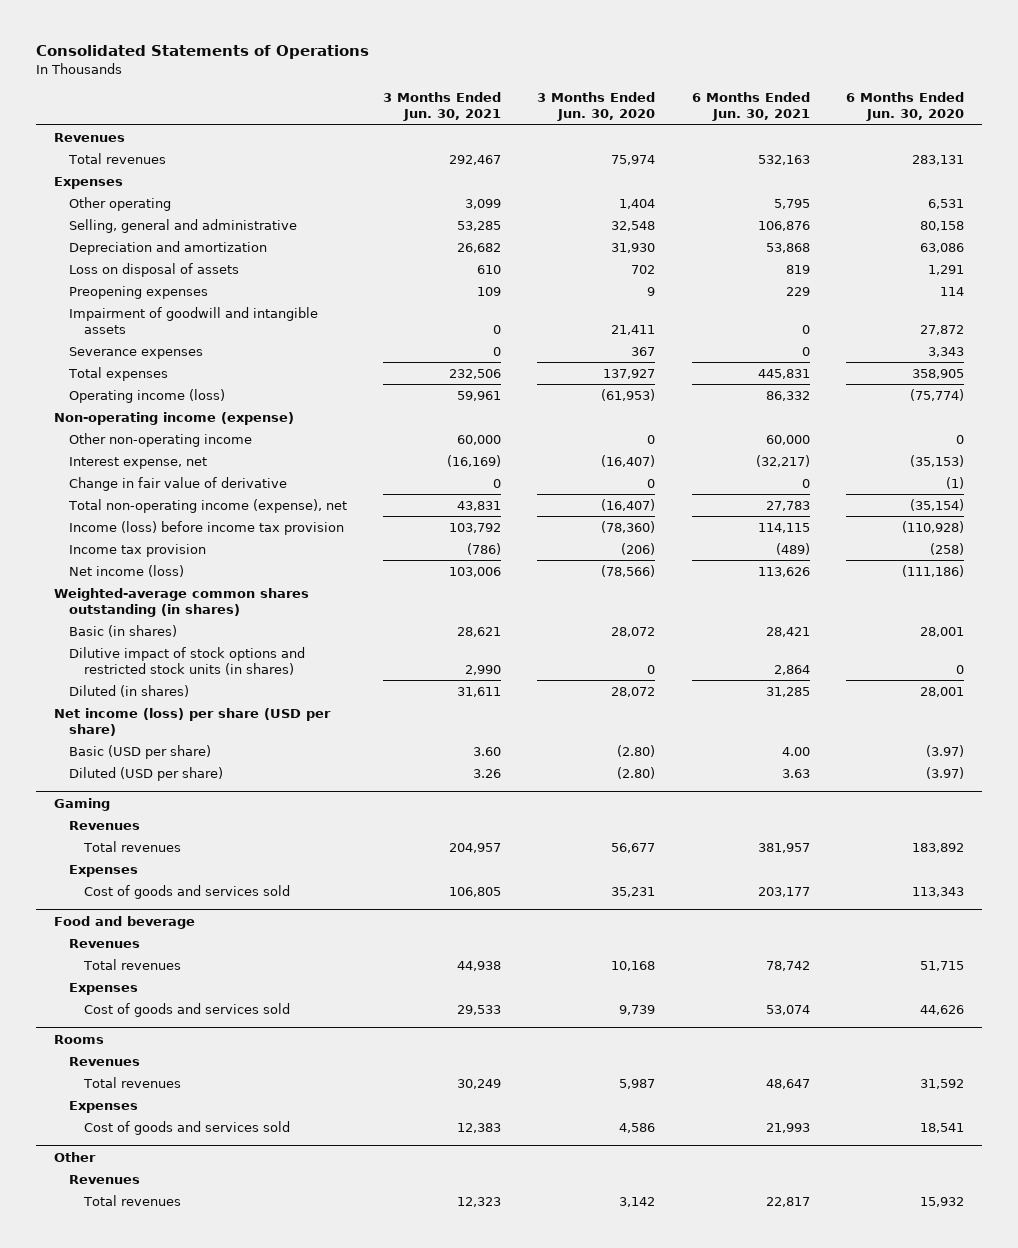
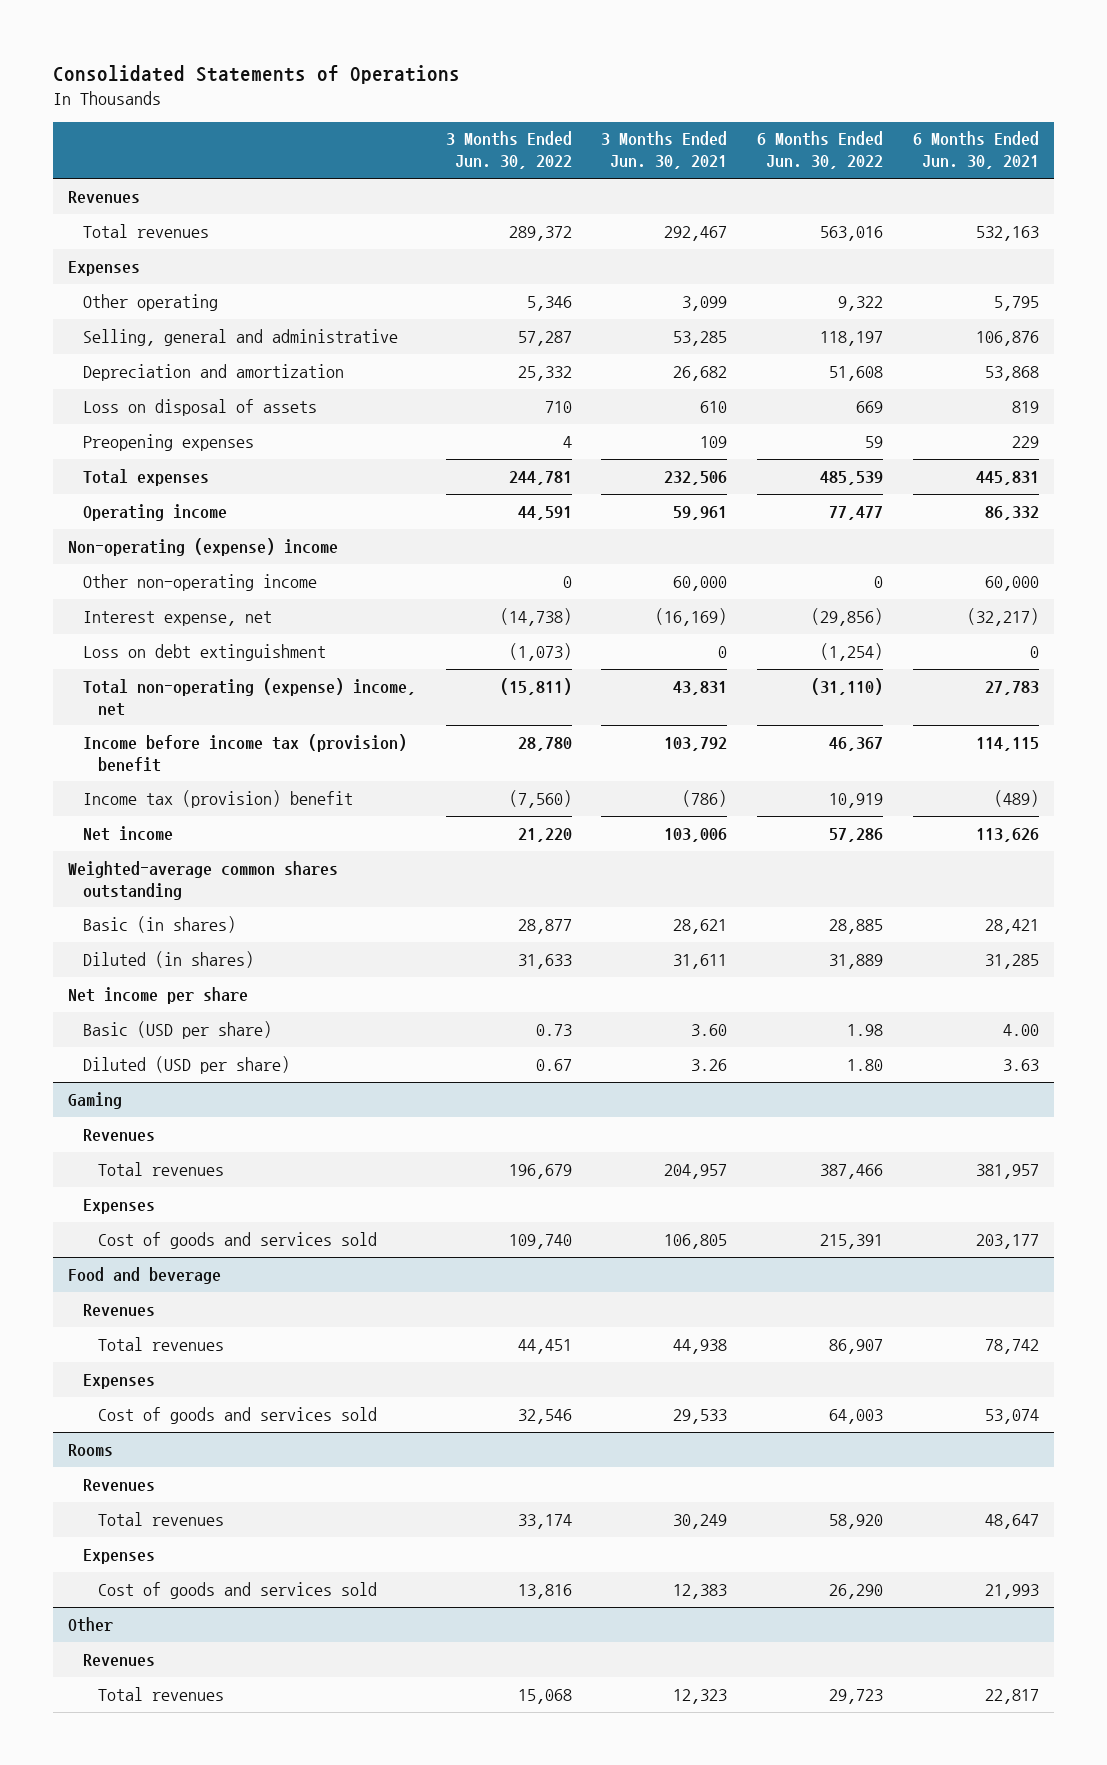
[537,92,656,122] 3 Months Ended Jun. 30, 2020 -> none
[845,92,964,122] 6 Months Ended Jun. 30, 2020 -> none
none -> [445,131,572,170] 3 Months Ended Jun. 30, 2022
none -> [757,131,884,170] 6 Months Ended Jun. 30, 2022
[69,306,319,334] Impairment of goodwill and intangible assets -> none
[69,346,204,359] Severance expenses -> none
[69,388,226,403] Operating income (loss) -> [82,503,227,521] Operating income
[54,411,295,425] Non-operating income (expense) -> [67,537,338,556] Non-operating (expense) income
[69,476,288,491] Change in fair value of derivative -> none
none -> [82,643,326,661] Loss on debt extinguishment
[68,498,348,513] Total non-operating income (expense), net -> [82,677,416,716] Total non-operating (expense) income, net
[69,520,345,535] Income (loss) before income tax provision -> [82,733,407,772] Income before income tax (provision) benefit
[69,543,207,557] Income tax provision -> [82,789,353,808] Income tax (provision) benefit
[69,564,185,577] Net income (loss) -> [82,825,173,841] Net income
[54,587,310,617] Weighted-average common shares outstanding (in shares) -> [67,860,338,900] Weighted-average common shares outstanding
[69,646,306,675] Dilutive impact of stock options and restricted stock units (in shares) -> none
[54,707,332,736] Net income (loss) per share (USD per share) -> [67,986,248,1004] Net income per share

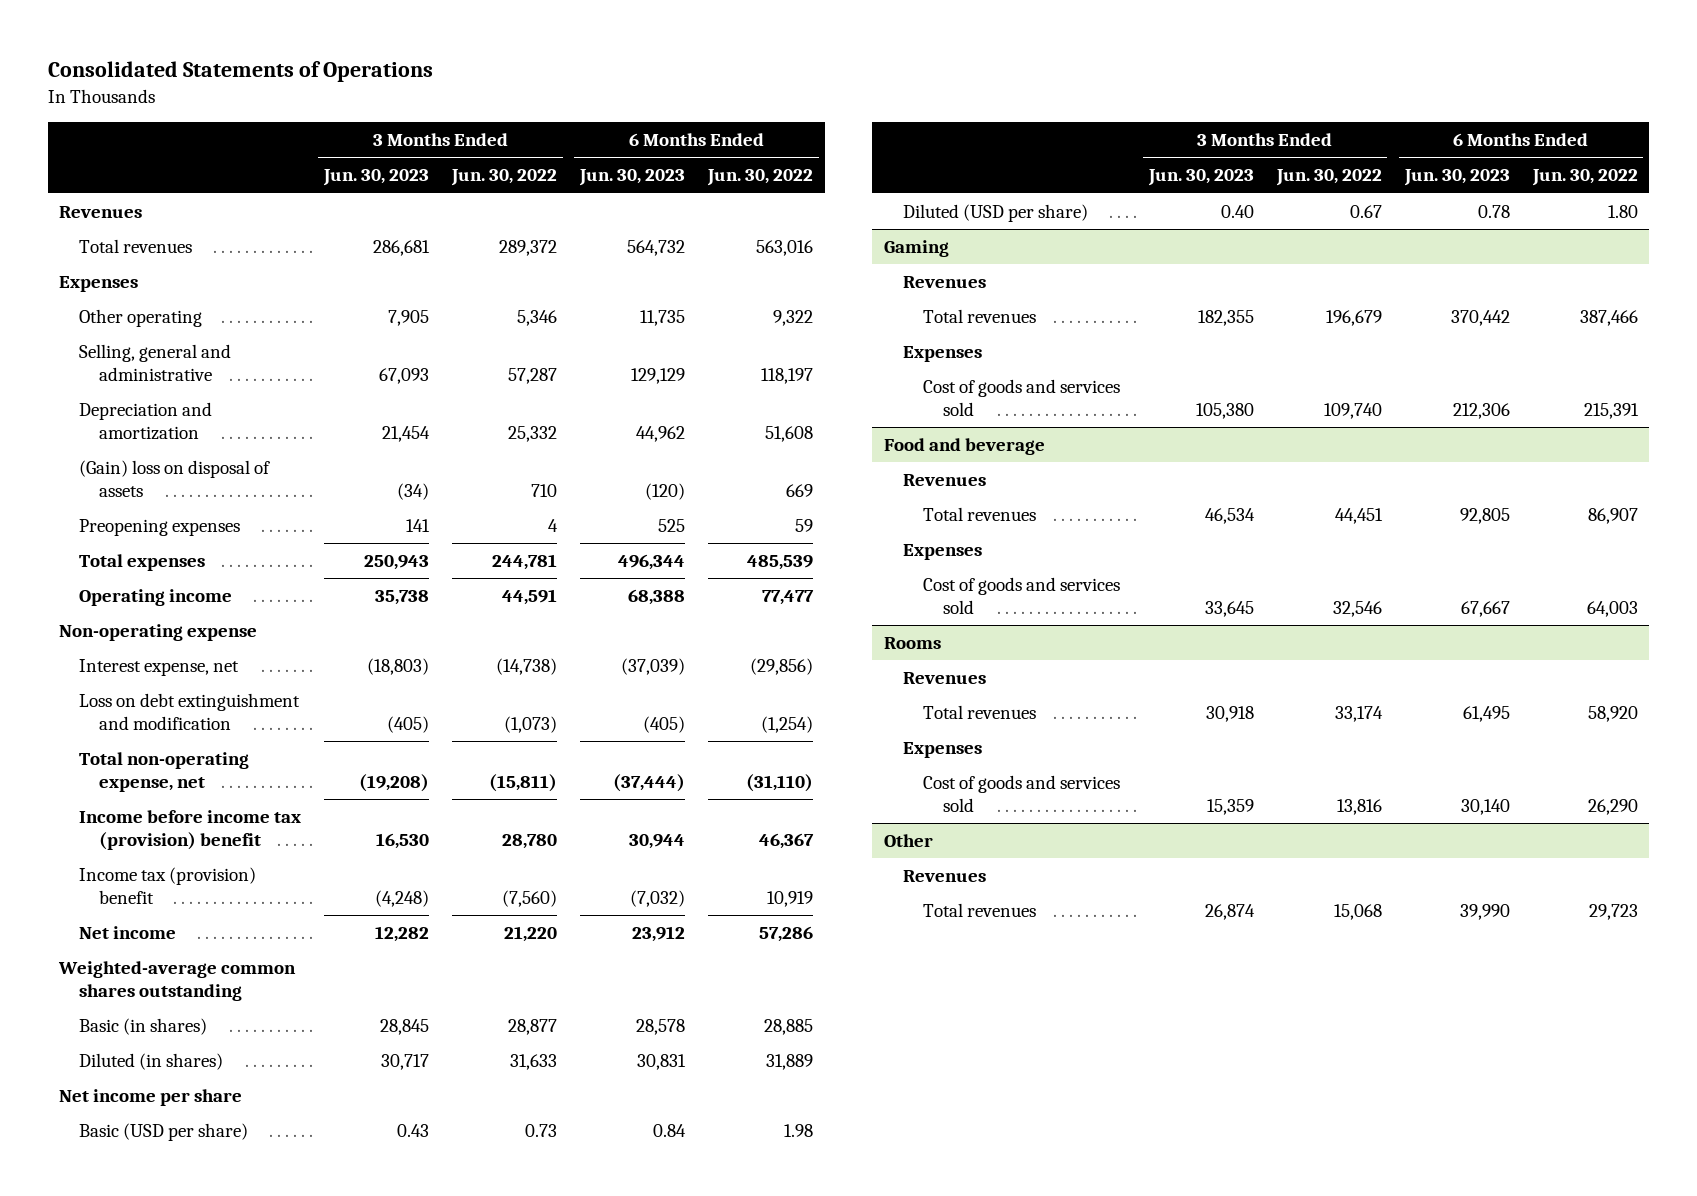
[601,131,728,170] 3 Months Ended Jun. 30, 2021 -> none
[913,131,1040,170] 6 Months Ended Jun. 30, 2021 -> none
none -> [323,169,430,187] Jun. 30, 2023
none -> [579,169,686,187] Jun. 30, 2023
[82,398,317,416] Loss on disposal of assets -> [78,460,270,497] (Gain) loss on disposal of assets
[82,573,317,591] Other non-operating income -> none
[67,537,338,556] Non-operating (expense) income -> [59,624,258,642] Non-operating expense
[82,643,326,661] Loss on debt extinguishment -> [78,693,300,730] Loss on debt extinguishment and modification
[82,677,416,716] Total non-operating (expense) income, net -> [78,752,249,792] Total non-operating expense, net

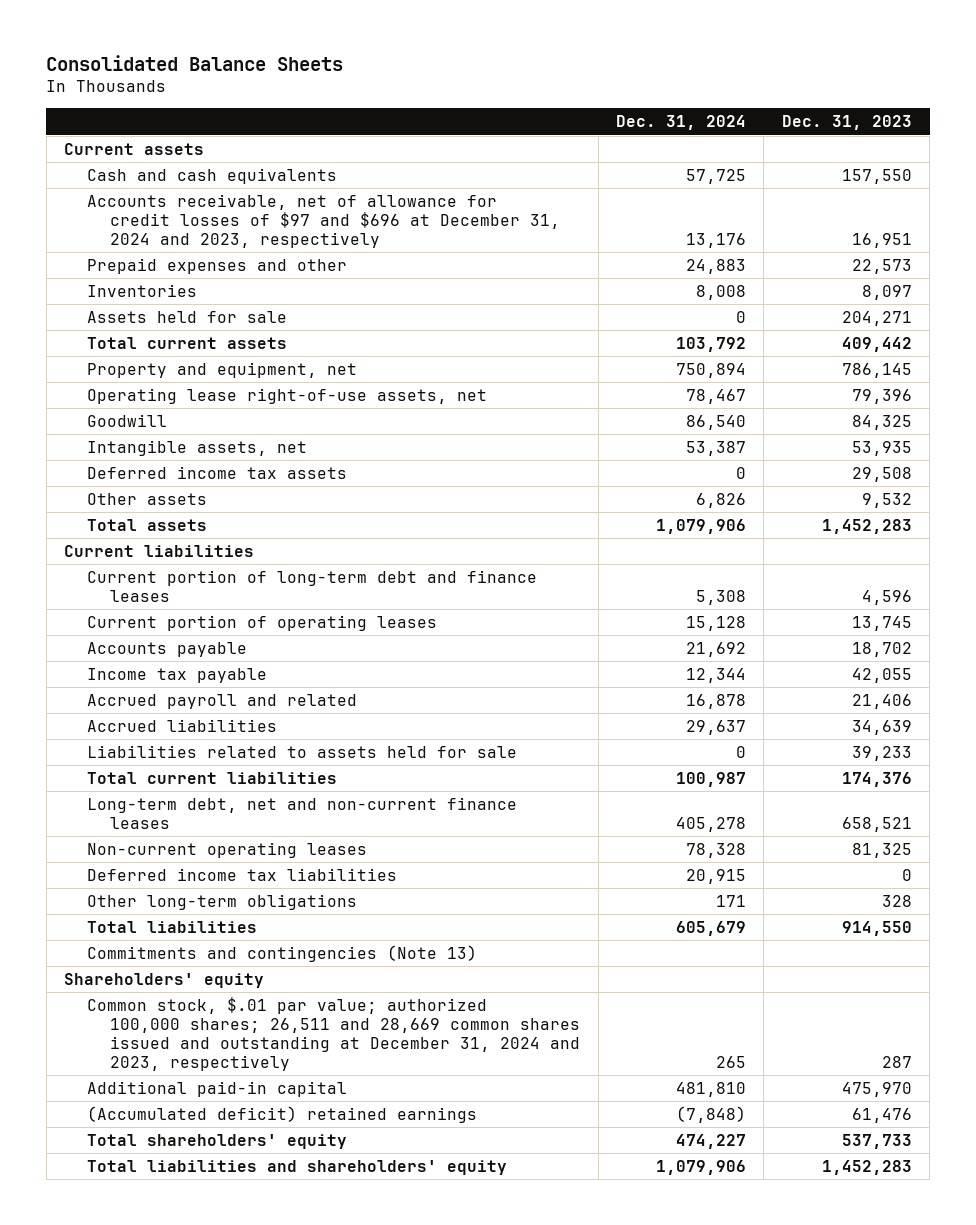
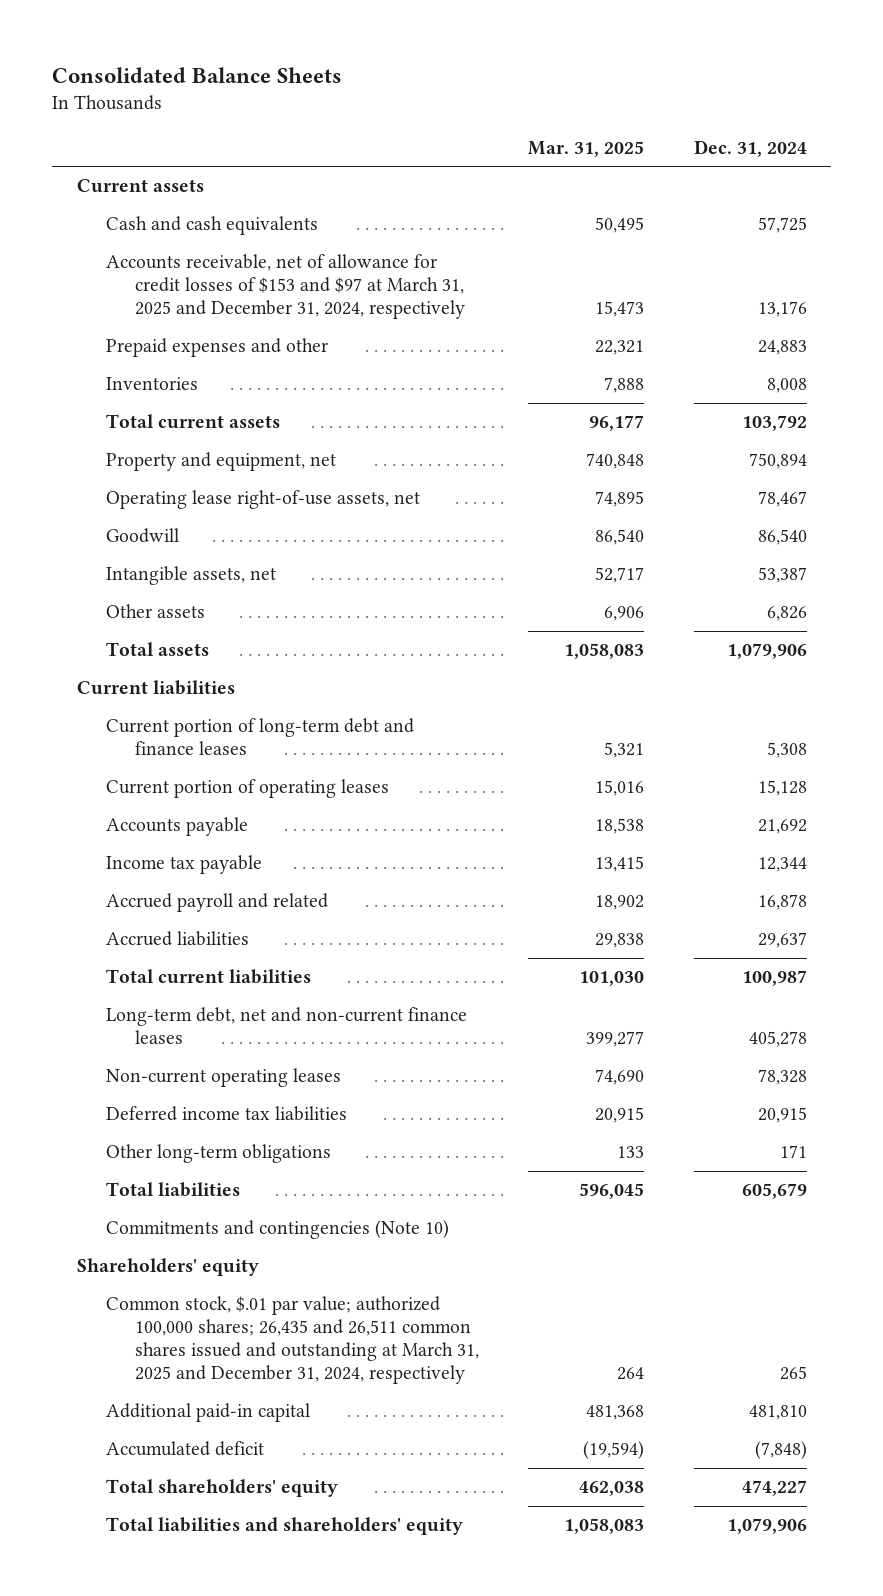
[781,115,912,131] Dec. 31, 2023 -> none
none -> [528,141,645,158] Mar. 31, 2025
[87,193,561,248] Accounts receivable, net of allowance for credit losses of $97 and $696 at December 31, 2024 and 2023, respectively -> [106,254,466,320] Accounts receivable, net of allowance for credit losses of $153 and $97 at March 31, 2025 and December 31, 2024, respectively
[87,310,288,323] Assets held for sale -> none
[87,465,348,479] Deferred income tax assets -> none
[87,744,518,758] Liabilities related to assets held for sale -> none
[87,944,478,962] Commitments and contingencies (Note 13) -> [106,1220,450,1240] Commitments and contingencies (Note 10)
[87,996,581,1071] Common stock, $.01 par value; authorized 100,000 shares; 26,511 and 28,669 common shares issued and outstanding at December 31, 2024 and 2023, respectively -> [106,1296,480,1385] Common stock, $.01 par value; authorized 100,000 shares; 26,435 and 26,511 common shares issued and outstanding at March 31, 2025 and December 31, 2024, respectively
[87,1105,478,1123] (Accumulated deficit) retained earnings -> [106,1441,265,1457] Accumulated deficit

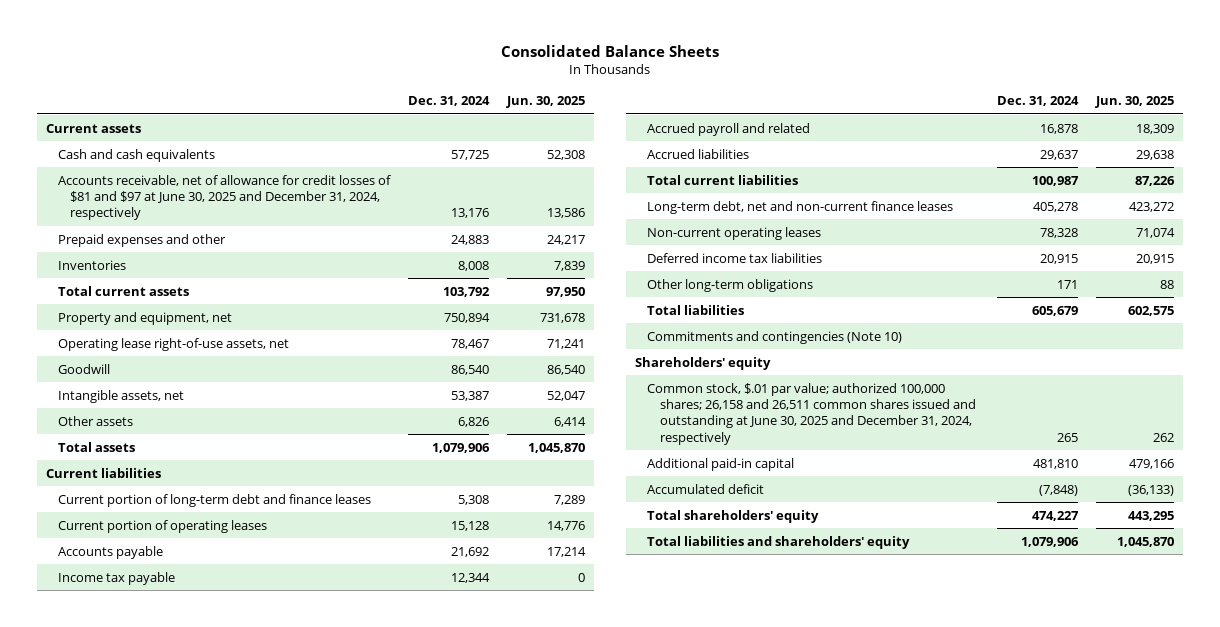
[528,141,645,158] Mar. 31, 2025 -> none
none -> [505,96,585,109] Jun. 30, 2025
[106,254,466,320] Accounts receivable, net of allowance for credit losses of $153 and $97 at March 31, 2025 and December 31, 2024, respectively -> [58,174,392,221] Accounts receivable, net of allowance for credit losses of $81 and $97 at June 30, 2025 and December 31, 2024, respectively
[106,1296,480,1385] Common stock, $.01 par value; authorized 100,000 shares; 26,435 and 26,511 common shares issued and outstanding at March 31, 2025 and December 31, 2024, respectively -> [647,382,976,445] Common stock, $.01 par value; authorized 100,000 shares; 26,158 and 26,511 common shares issued and outstanding at June 30, 2025 and December 31, 2024, respectively

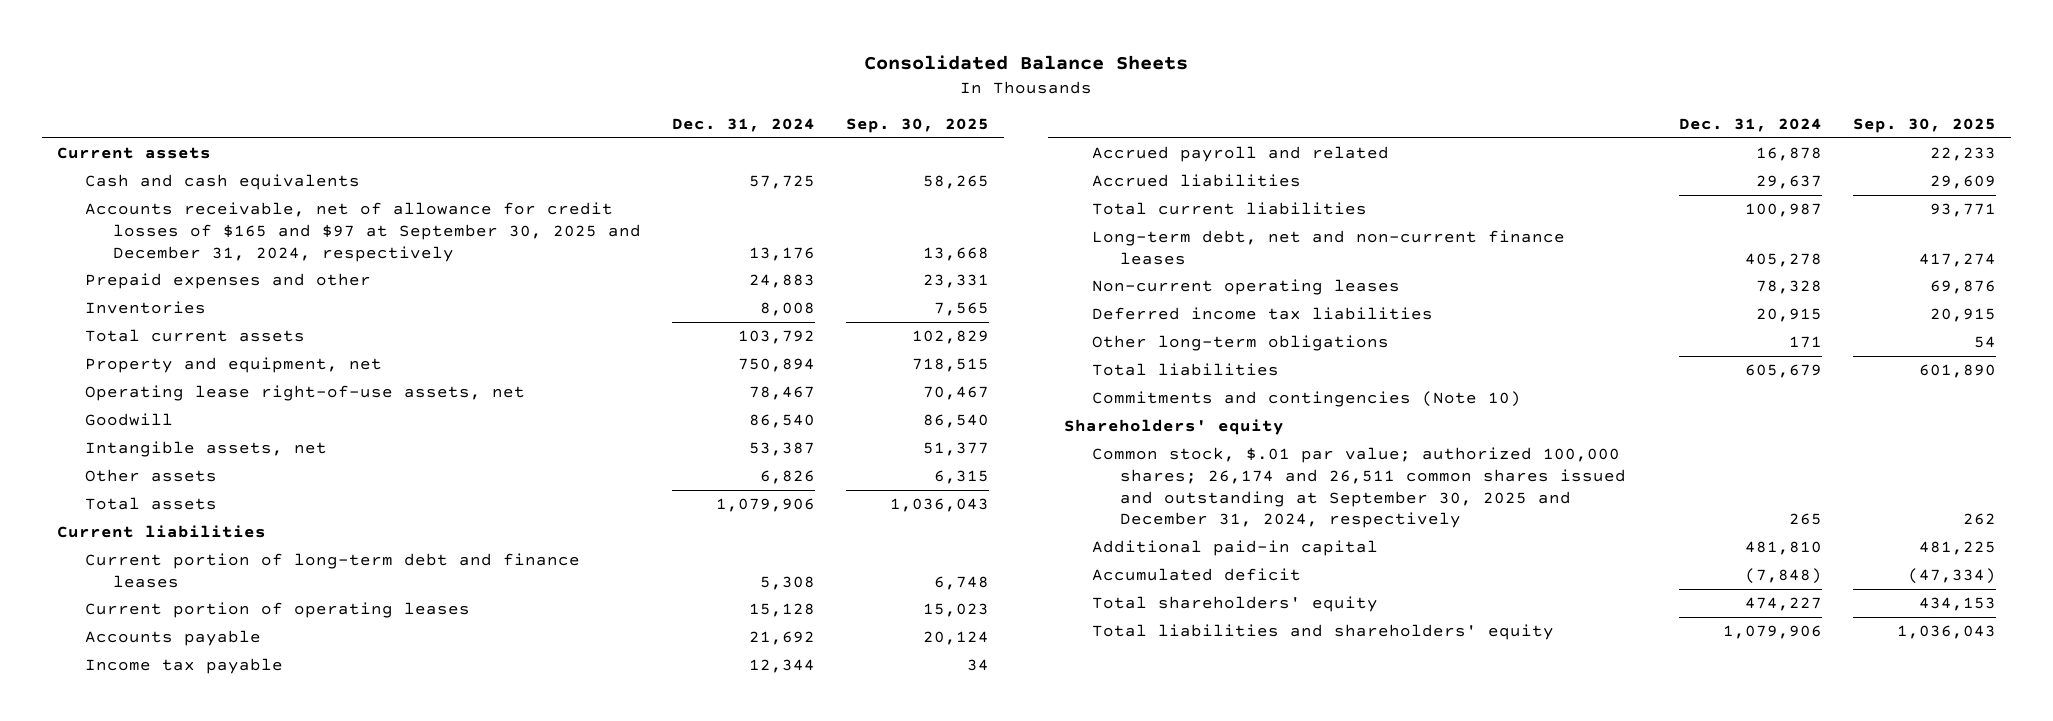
[505,96,585,109] Jun. 30, 2025 -> none
none -> [845,118,989,134] Sep. 30, 2025
[58,174,392,221] Accounts receivable, net of allowance for credit losses of $81 and $97 at June 30, 2025 and December 31, 2024, respectively -> [84,202,641,262] Accounts receivable, net of allowance for credit losses of $165 and $97 at September 30, 2025 and December 31, 2024, respectively
[647,382,976,445] Common stock, $.01 par value; authorized 100,000 shares; 26,158 and 26,511 common shares issued and outstanding at June 30, 2025 and December 31, 2024, respectively -> [1091,447,1626,529] Common stock, $.01 par value; authorized 100,000 shares; 26,174 and 26,511 common shares issued and outstanding at September 30, 2025 and December 31, 2024, respectively

